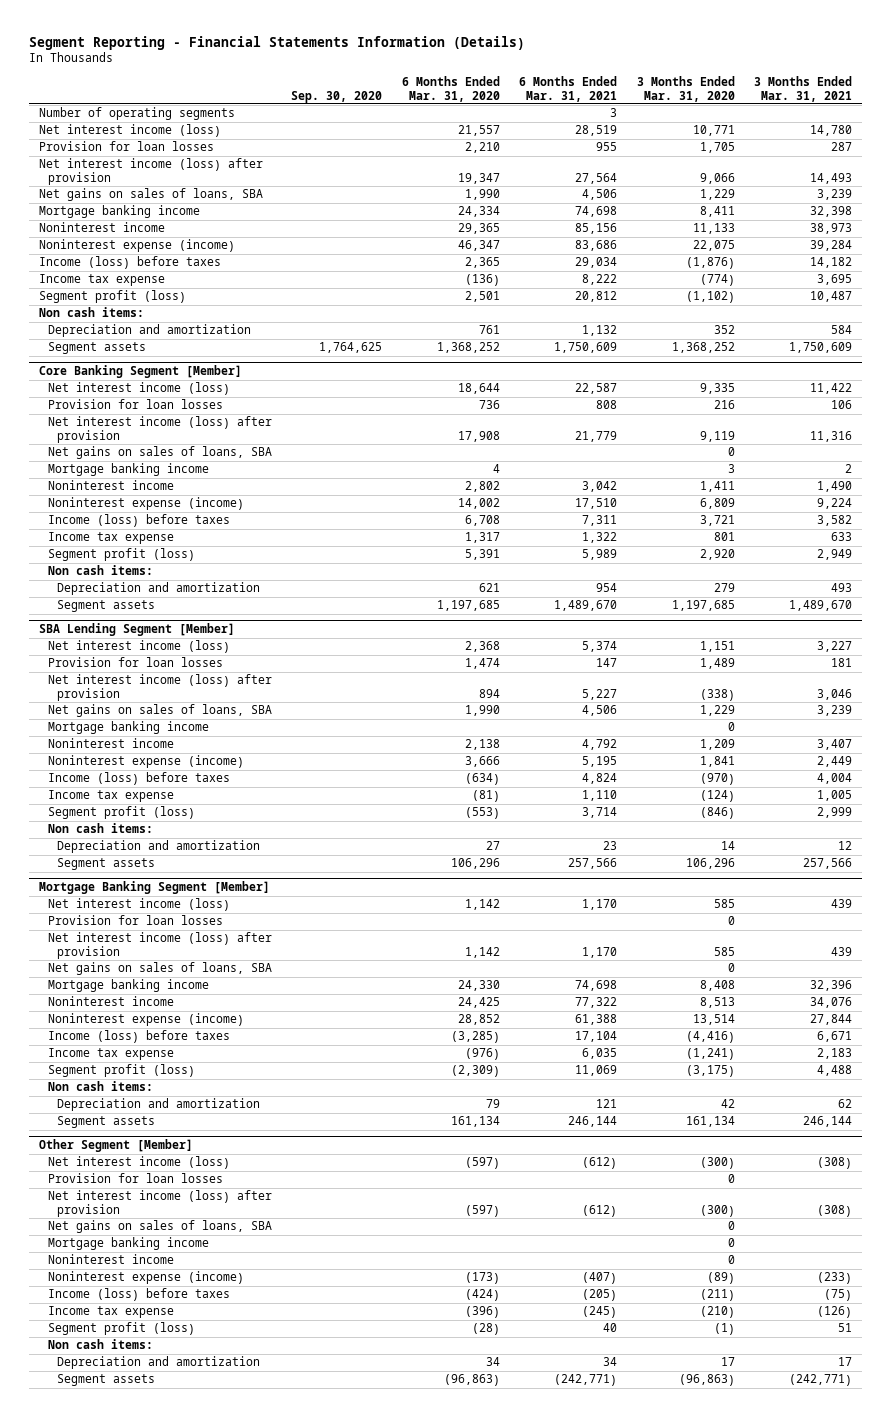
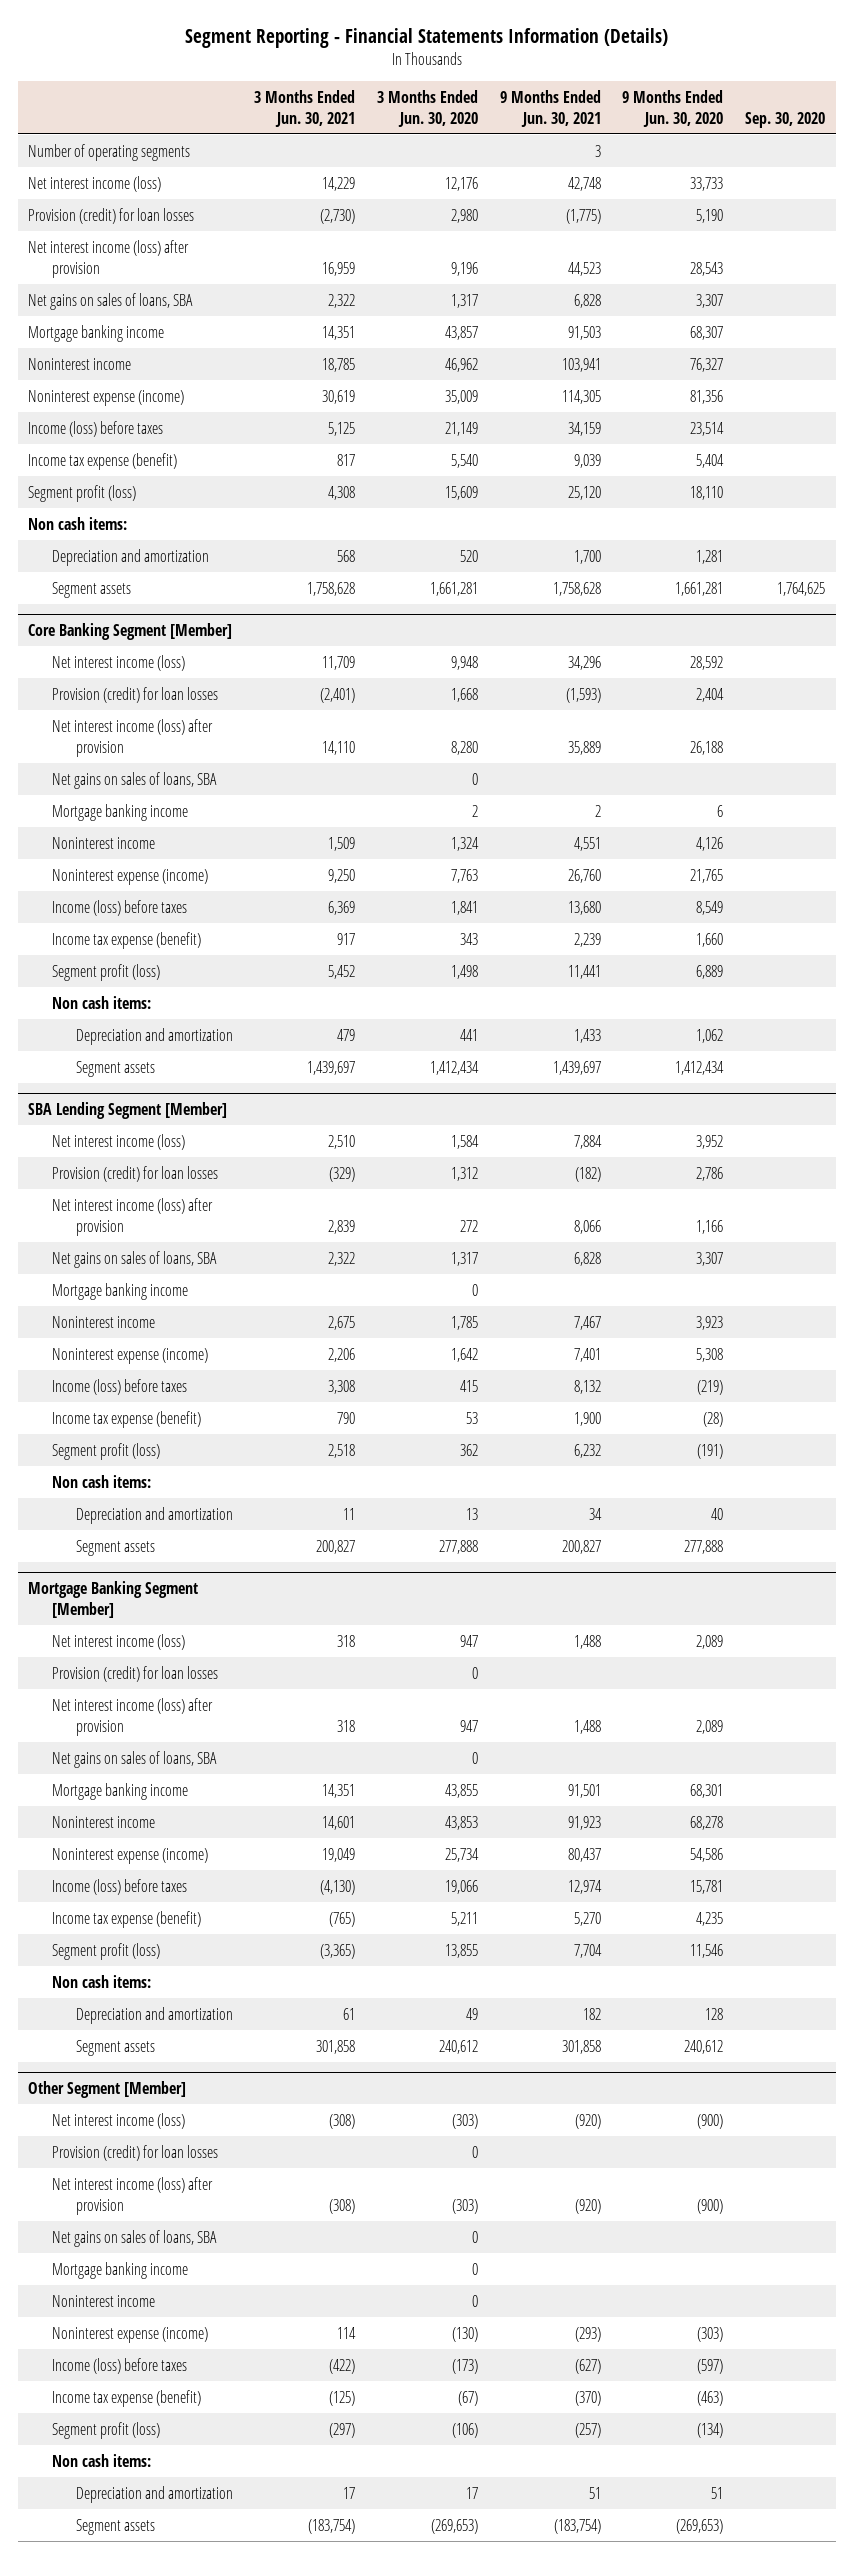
[401,75,500,102] 6 Months Ended Mar. 31, 2020 -> none
[519,75,618,102] 6 Months Ended Mar. 31, 2021 -> none
[636,75,735,102] 3 Months Ended Mar. 31, 2020 -> none
[754,75,853,102] 3 Months Ended Mar. 31, 2021 -> none
none -> [254,89,356,127] 3 Months Ended Jun. 30, 2021
none -> [376,89,478,127] 3 Months Ended Jun. 30, 2020
none -> [499,89,601,127] 9 Months Ended Jun. 30, 2021
none -> [622,89,724,127] 9 Months Ended Jun. 30, 2020
[38,141,214,152] Provision for loan losses -> [28,207,195,224] Provision (credit) for loan losses
[38,274,165,287] Income tax expense -> [28,452,178,470] Income tax expense (benefit)
[48,399,224,410] Provision for loan losses -> [51,686,218,703] Provision (credit) for loan losses
[48,532,175,545] Income tax expense -> [51,931,201,949] Income tax expense (benefit)
[48,657,224,668] Provision for loan losses -> [51,1165,218,1182] Provision (credit) for loan losses
[48,790,175,803] Income tax expense -> [51,1410,201,1428] Income tax expense (benefit)
[48,915,224,926] Provision for loan losses -> [51,1665,218,1682] Provision (credit) for loan losses
[48,1048,175,1061] Income tax expense -> [51,1910,201,1928] Income tax expense (benefit)
[48,1173,224,1184] Provision for loan losses -> [51,2144,218,2161] Provision (credit) for loan losses
[48,1306,175,1319] Income tax expense -> [51,2389,201,2407] Income tax expense (benefit)

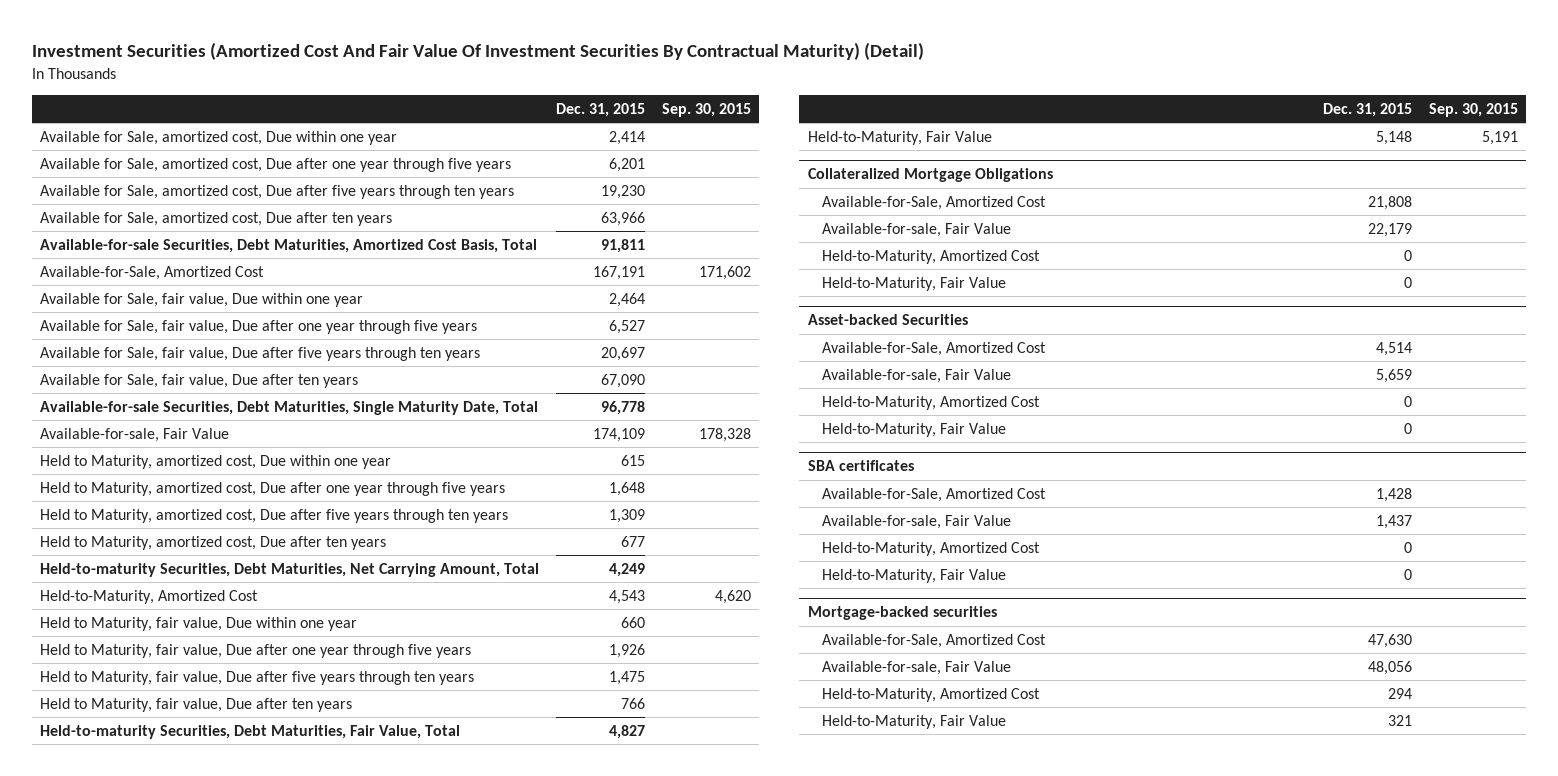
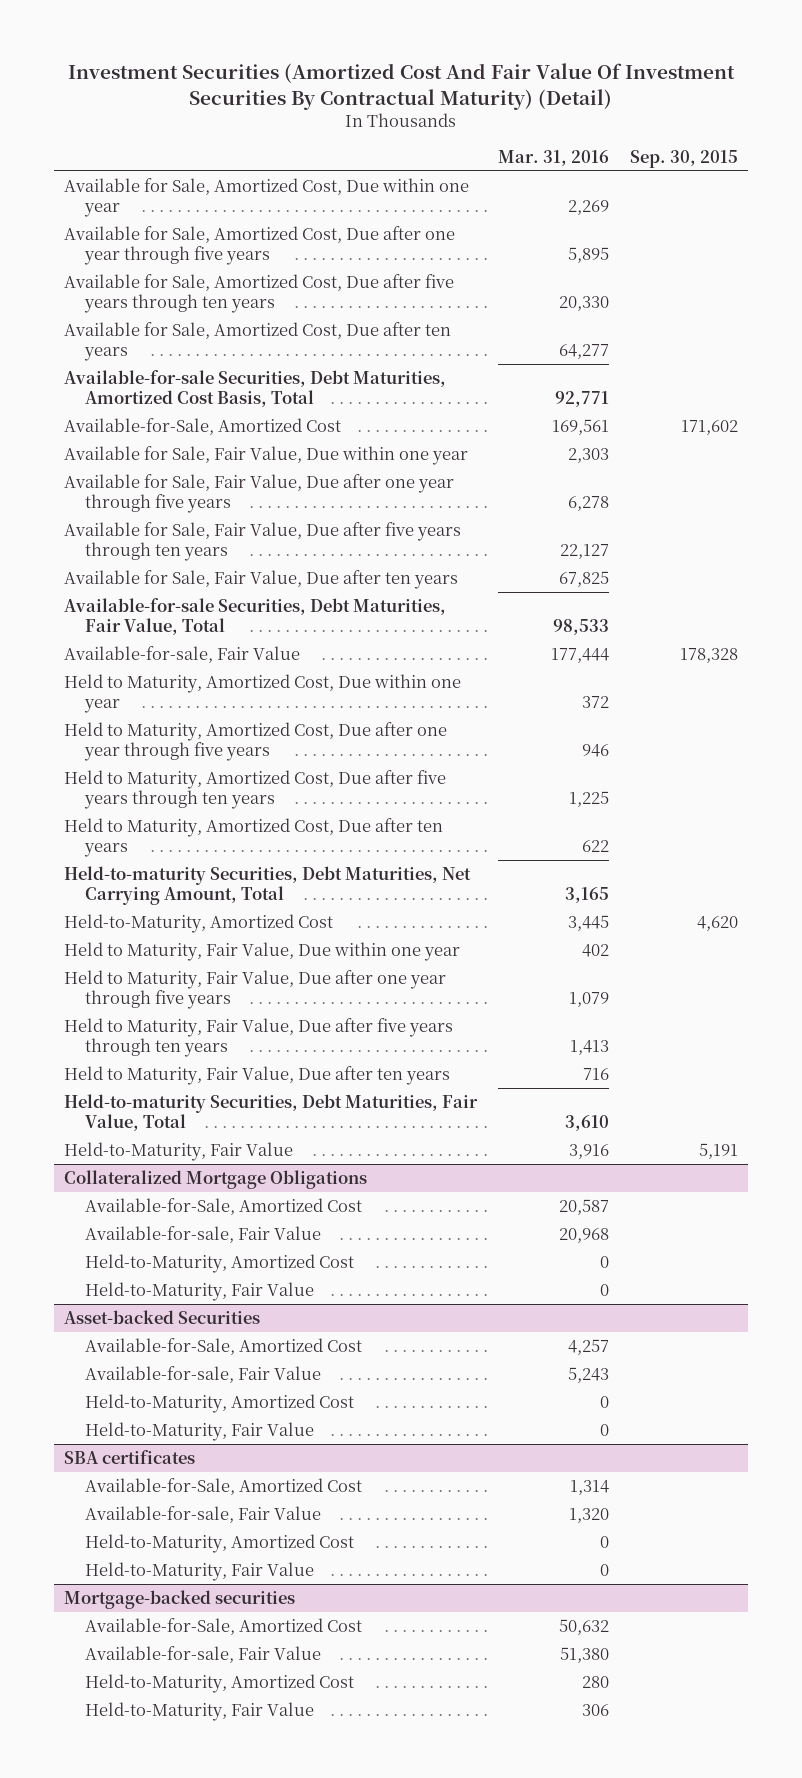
[556,103,646,118] Dec. 31, 2015 -> none
none -> [497,150,609,167] Mar. 31, 2016
[40,130,398,145] Available for Sale, amortized cost, Due within one year -> [64,177,470,218] Available for Sale, Amortized Cost, Due within one year
[40,157,512,172] Available for Sale, amortized cost, Due after one year through five years -> [64,225,456,266] Available for Sale, Amortized Cost, Due after one year through five years
[40,184,515,199] Available for Sale, amortized cost, Due after five years through ten years -> [64,273,455,314] Available for Sale, Amortized Cost, Due after five years through ten years
[40,211,393,226] Available for Sale, amortized cost, Due after ten years -> [64,321,452,362] Available for Sale, Amortized Cost, Due after ten years
[40,292,364,307] Available for Sale, fair value, Due within one year -> [64,445,469,465] Available for Sale, Fair Value, Due within one year
[40,319,478,334] Available for Sale, fair value, Due after one year through five years -> [64,473,455,514] Available for Sale, Fair Value, Due after one year through five years
[40,346,481,361] Available for Sale, fair value, Due after five years through ten years -> [64,521,462,562] Available for Sale, Fair Value, Due after five years through ten years
[40,373,359,388] Available for Sale, fair value, Due after ten years -> [64,569,459,589] Available for Sale, Fair Value, Due after ten years
[40,400,539,415] Available-for-sale Securities, Debt Maturities, Single Maturity Date, Total -> [64,597,447,636] Available-for-sale Securities, Debt Maturities, Fair Value, Total
[40,454,392,469] Held to Maturity, amortized cost, Due within one year -> [64,673,462,714] Held to Maturity, Amortized Cost, Due within one year
[40,481,506,496] Held to Maturity, amortized cost, Due after one year through five years -> [64,721,448,762] Held to Maturity, Amortized Cost, Due after one year through five years
[40,508,509,523] Held to Maturity, amortized cost, Due after five years through ten years -> [64,769,447,810] Held to Maturity, Amortized Cost, Due after five years through ten years
[40,535,387,550] Held to Maturity, amortized cost, Due after ten years -> [64,817,444,858] Held to Maturity, Amortized Cost, Due after ten years
[40,616,358,631] Held to Maturity, fair value, Due within one year -> [64,941,461,961] Held to Maturity, Fair Value, Due within one year
[40,643,472,658] Held to Maturity, fair value, Due after one year through five years -> [64,969,447,1010] Held to Maturity, Fair Value, Due after one year through five years
[40,670,475,685] Held to Maturity, fair value, Due after five years through ten years -> [64,1017,454,1058] Held to Maturity, Fair Value, Due after five years through ten years
[40,697,353,712] Held to Maturity, fair value, Due after ten years -> [64,1065,451,1085] Held to Maturity, Fair Value, Due after ten years

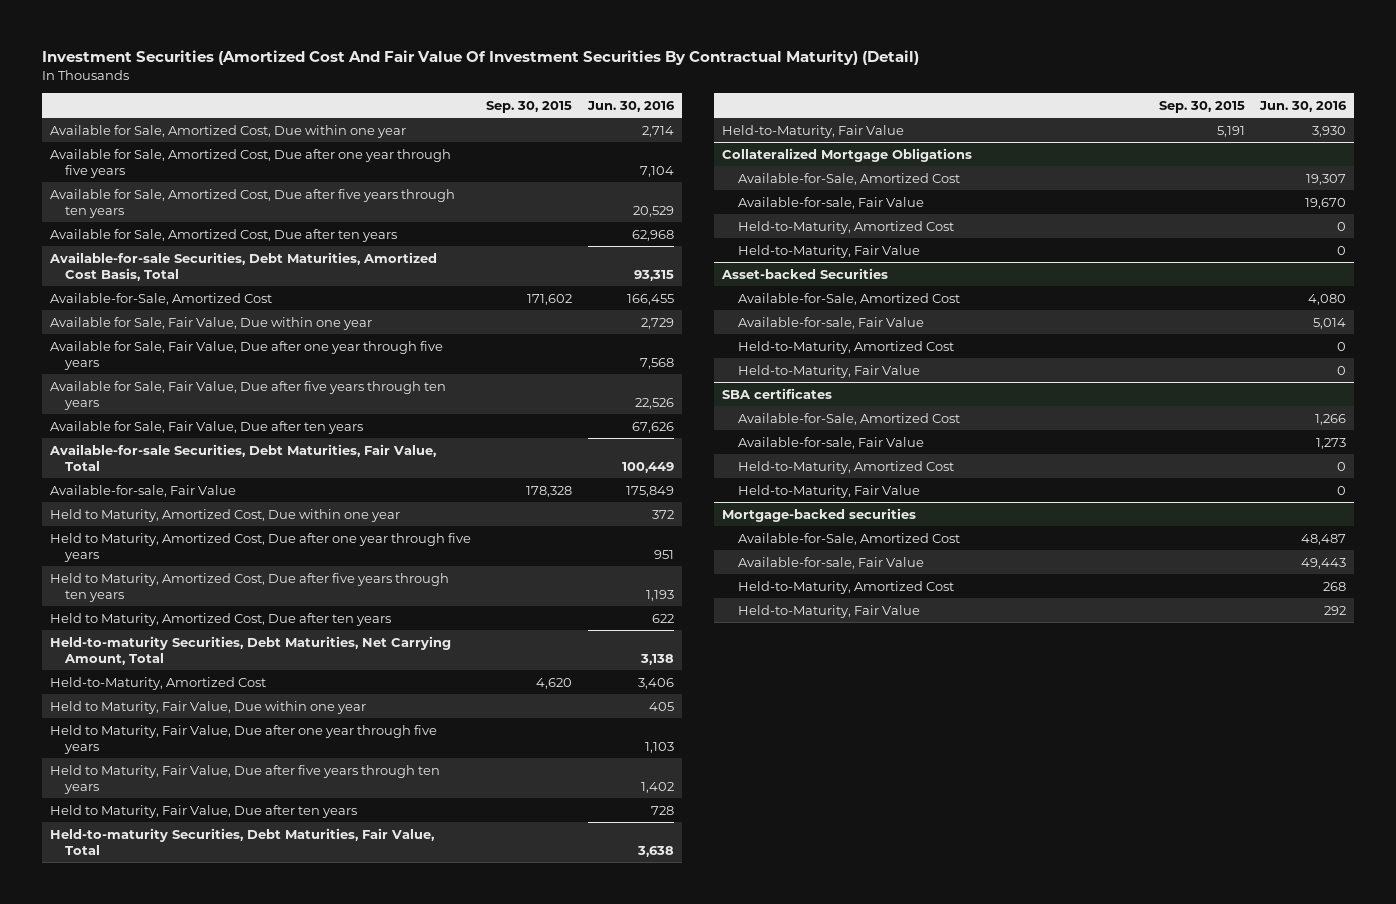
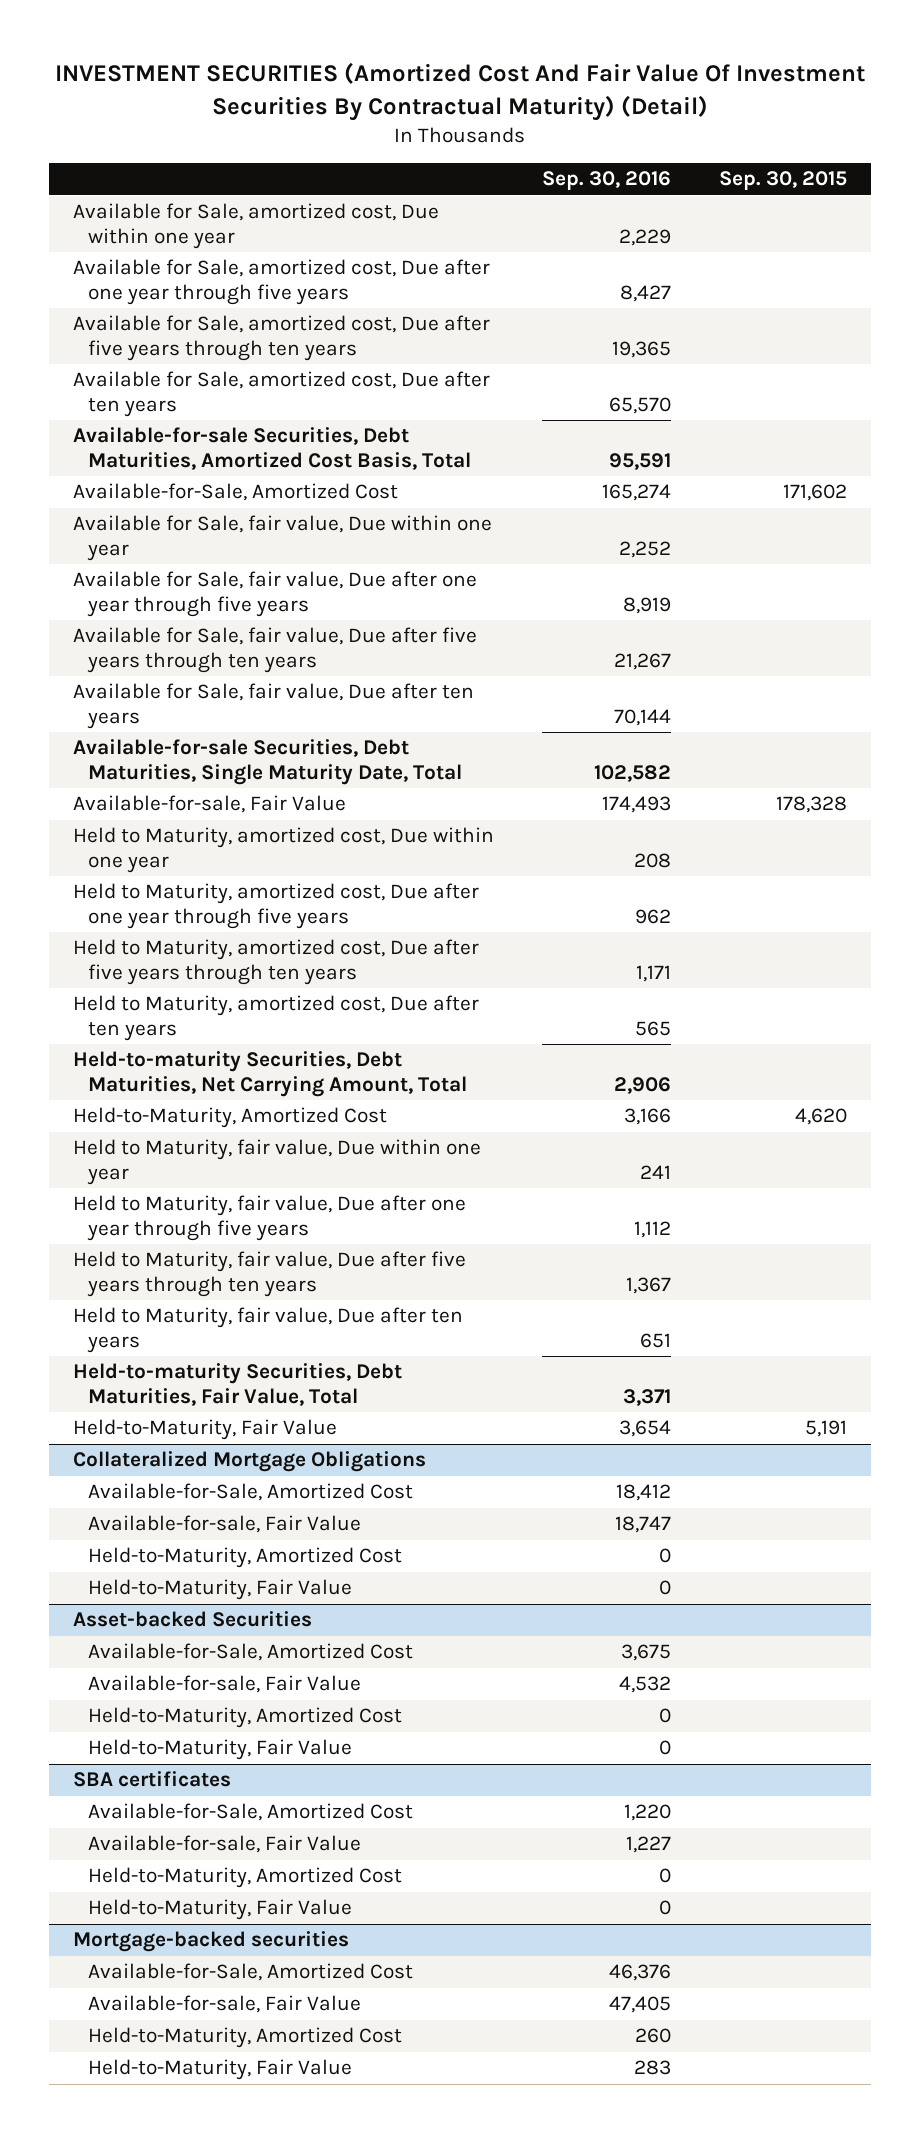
[42,50,920,66] Investment Securities (Amortized Cost And Fair Value Of Investment Securities By Contractual Maturity) (Detail) -> [55,62,866,121] INVESTMENT SECURITIES (Amortized Cost And Fair Value Of Investment Securities By Contractual Maturity) (Detail)
[586,100,675,112] Jun. 30, 2016 -> none
none -> [542,171,672,191] Sep. 30, 2016
[49,124,406,138] Available for Sale, Amortized Cost, Due within one year -> [73,203,440,250] Available for Sale, amortized cost, Due within one year
[49,148,451,178] Available for Sale, Amortized Cost, Due after one year through five years -> [73,259,491,306] Available for Sale, amortized cost, Due after one year through five years
[49,188,455,218] Available for Sale, Amortized Cost, Due after five years through ten years -> [73,315,491,362] Available for Sale, amortized cost, Due after five years through ten years
[49,228,397,242] Available for Sale, Amortized Cost, Due after ten years -> [73,371,491,418] Available for Sale, amortized cost, Due after ten years
[49,316,372,330] Available for Sale, Fair Value, Due within one year -> [73,515,493,562] Available for Sale, fair value, Due within one year
[49,340,443,370] Available for Sale, Fair Value, Due after one year through five years -> [73,571,478,618] Available for Sale, fair value, Due after one year through five years
[49,380,446,410] Available for Sale, Fair Value, Due after five years through ten years -> [73,627,478,674] Available for Sale, fair value, Due after five years through ten years
[49,420,363,434] Available for Sale, Fair Value, Due after ten years -> [73,683,475,730] Available for Sale, fair value, Due after ten years
[48,443,436,471] Available-for-sale Securities, Debt Maturities, Fair Value, Total -> [73,739,462,786] Available-for-sale Securities, Debt Maturities, Single Maturity Date, Total
[49,508,400,522] Held to Maturity, Amortized Cost, Due within one year -> [73,827,495,874] Held to Maturity, amortized cost, Due within one year
[49,532,471,562] Held to Maturity, Amortized Cost, Due after one year through five years -> [73,883,480,930] Held to Maturity, amortized cost, Due after one year through five years
[49,572,449,602] Held to Maturity, Amortized Cost, Due after five years through ten years -> [73,939,480,986] Held to Maturity, amortized cost, Due after five years through ten years
[49,612,391,626] Held to Maturity, Amortized Cost, Due after ten years -> [73,995,480,1042] Held to Maturity, amortized cost, Due after ten years
[49,700,366,714] Held to Maturity, Fair Value, Due within one year -> [73,1139,482,1186] Held to Maturity, fair value, Due within one year
[49,724,437,754] Held to Maturity, Fair Value, Due after one year through five years -> [73,1195,467,1242] Held to Maturity, fair value, Due after one year through five years
[49,764,440,794] Held to Maturity, Fair Value, Due after five years through ten years -> [73,1251,467,1298] Held to Maturity, fair value, Due after five years through ten years
[49,804,357,818] Held to Maturity, Fair Value, Due after ten years -> [73,1307,464,1354] Held to Maturity, fair value, Due after ten years

